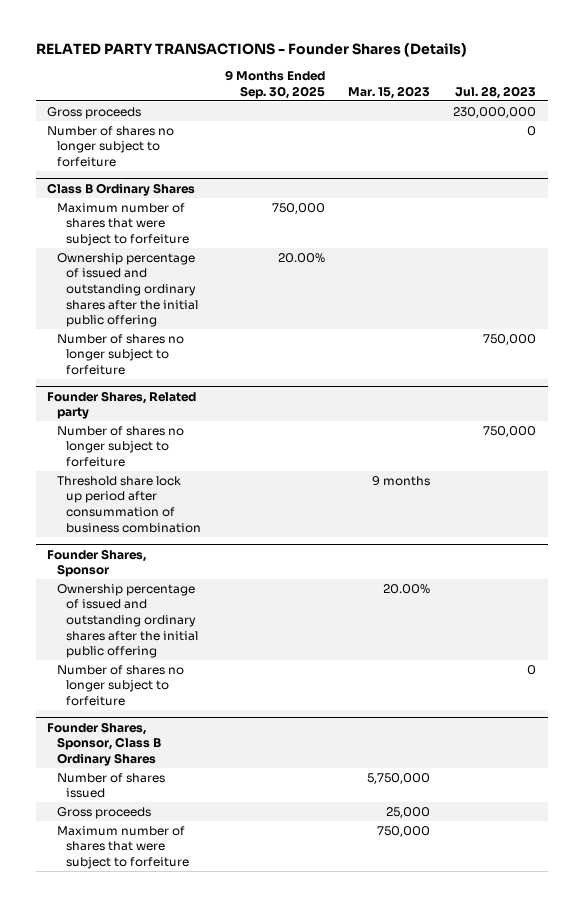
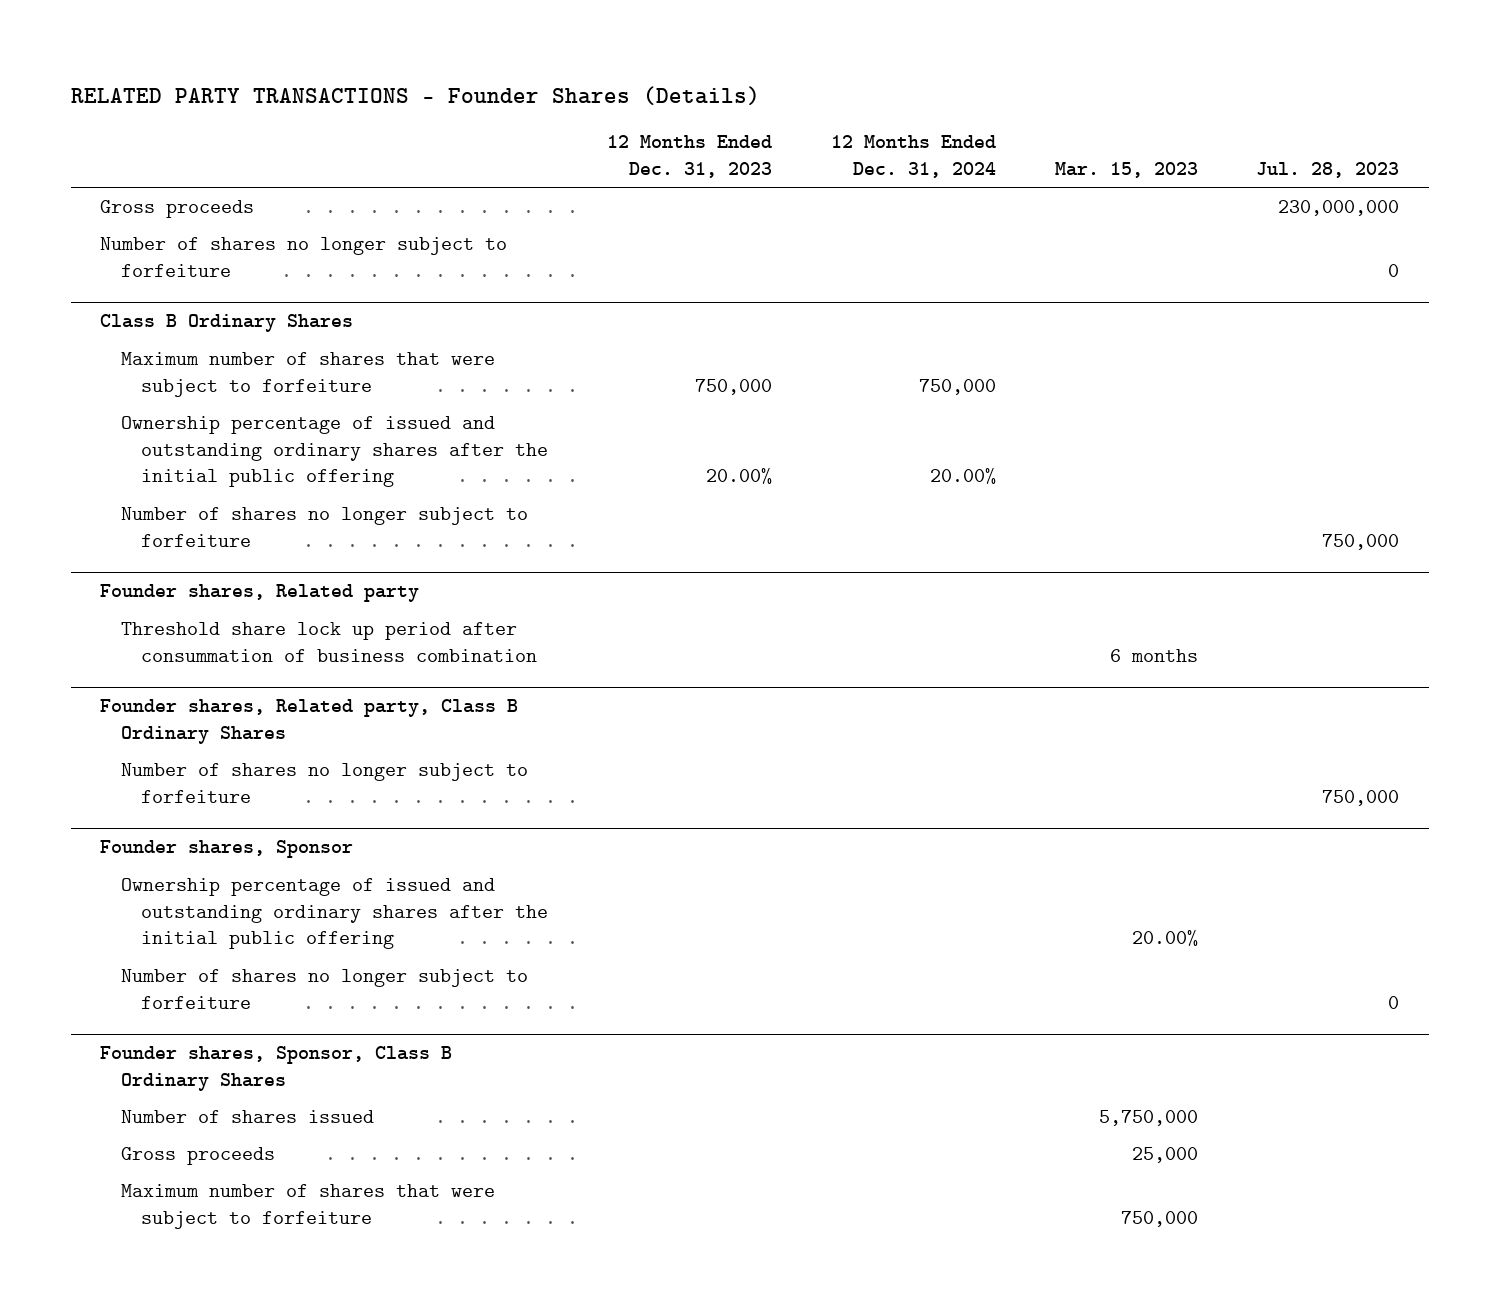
[224,70,325,99] 9 Months Ended Sep. 30, 2025 -> none
none -> [607,135,773,178] 12 Months Ended Dec. 31, 2023
none -> [830,135,996,178] 12 Months Ended Dec. 31, 2024
[56,425,184,468] Number of shares no longer subject to forfeiture -> none
[47,390,197,420] Founder Shares, Related party -> [100,584,420,603] Founder shares, Related party
[371,475,430,486] 9 months -> [1109,648,1198,662] 6 months
none -> [100,699,519,744] Founder shares, Related party, Class B Ordinary Shares
none -> [120,763,528,803] Number of shares no longer subject to forfeiture
[47,548,147,578] Founder Shares, Sponsor -> [100,840,354,859] Founder shares, Sponsor
[47,721,161,766] Founder Shares, Sponsor, Class B Ordinary Shares -> [100,1046,453,1091] Founder shares, Sponsor, Class B Ordinary Shares

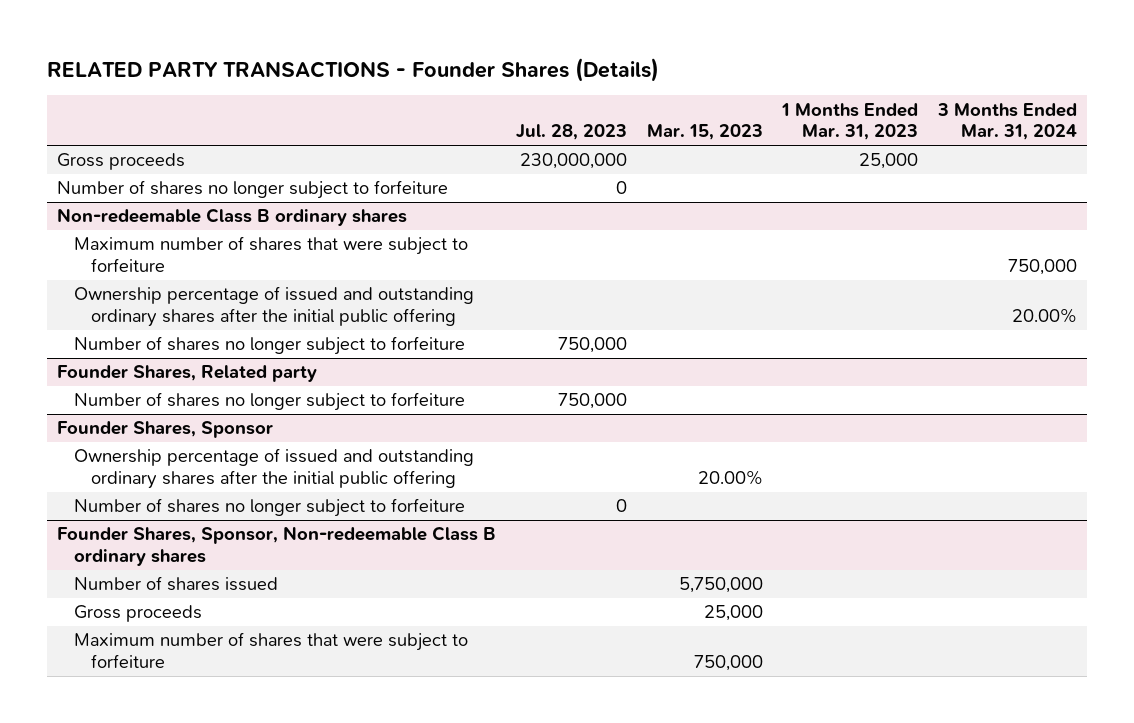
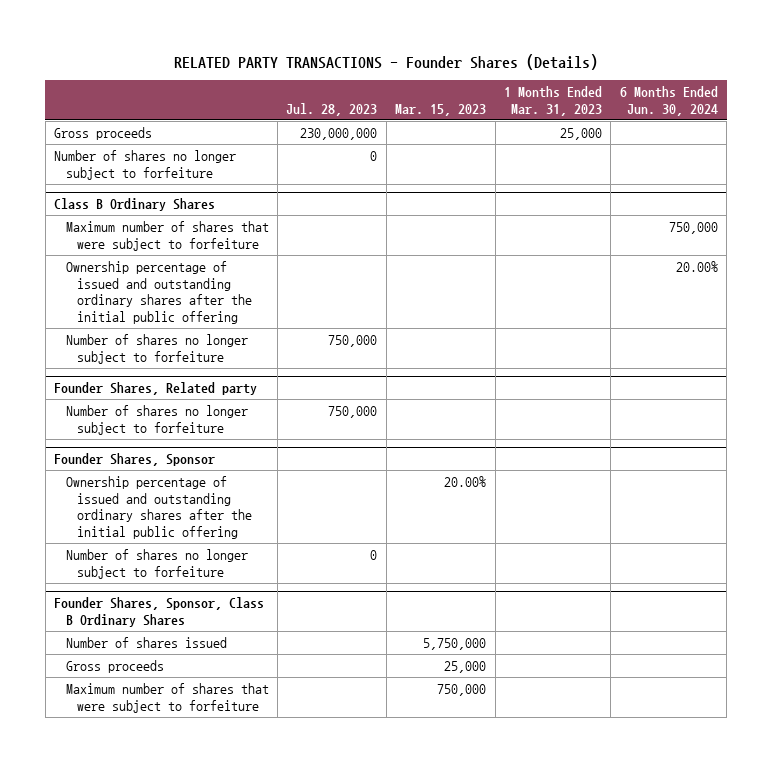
[936,102,1077,141] 3 Months Ended Mar. 31, 2024 -> none
none -> [619,86,718,116] 6 Months Ended Jun. 30, 2024
[57,208,408,227] Non-redeemable Class B ordinary shares -> [53,198,215,212] Class B Ordinary Shares
[57,526,497,567] Founder Shares, Sponsor, Non-redeemable Class B ordinary shares -> [53,597,264,627] Founder Shares, Sponsor, Class B Ordinary Shares

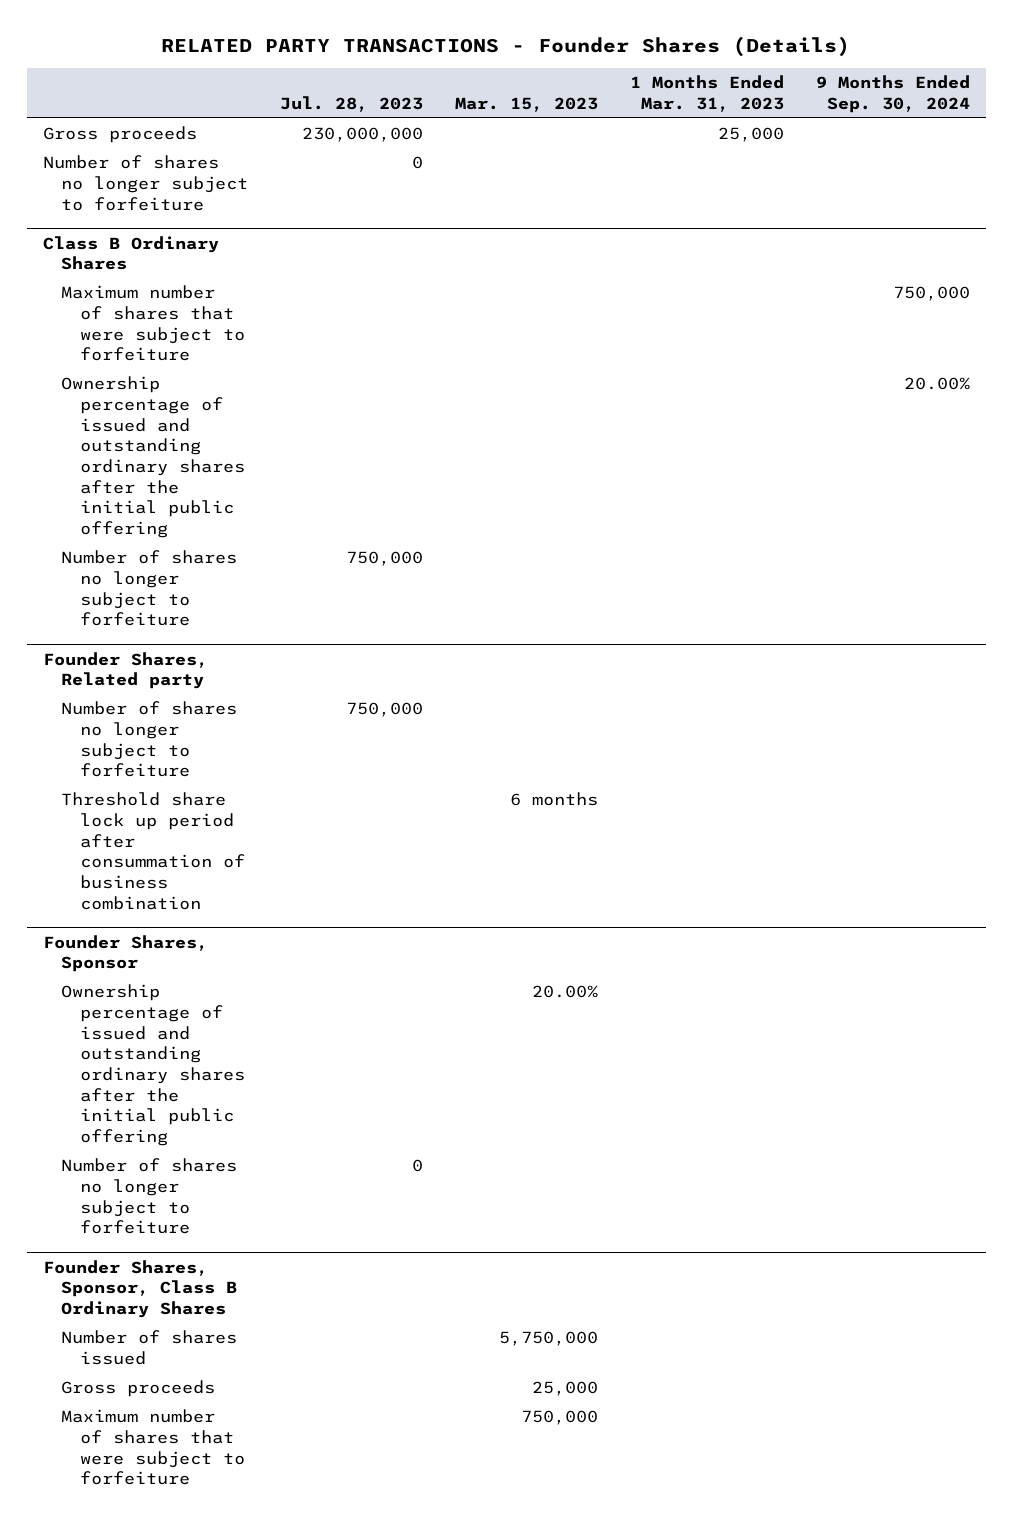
[619,86,718,116] 6 Months Ended Jun. 30, 2024 -> none
none -> [815,75,970,113] 9 Months Ended Sep. 30, 2024
none -> [61,792,245,910] Threshold share lock up period after consummation of business combination

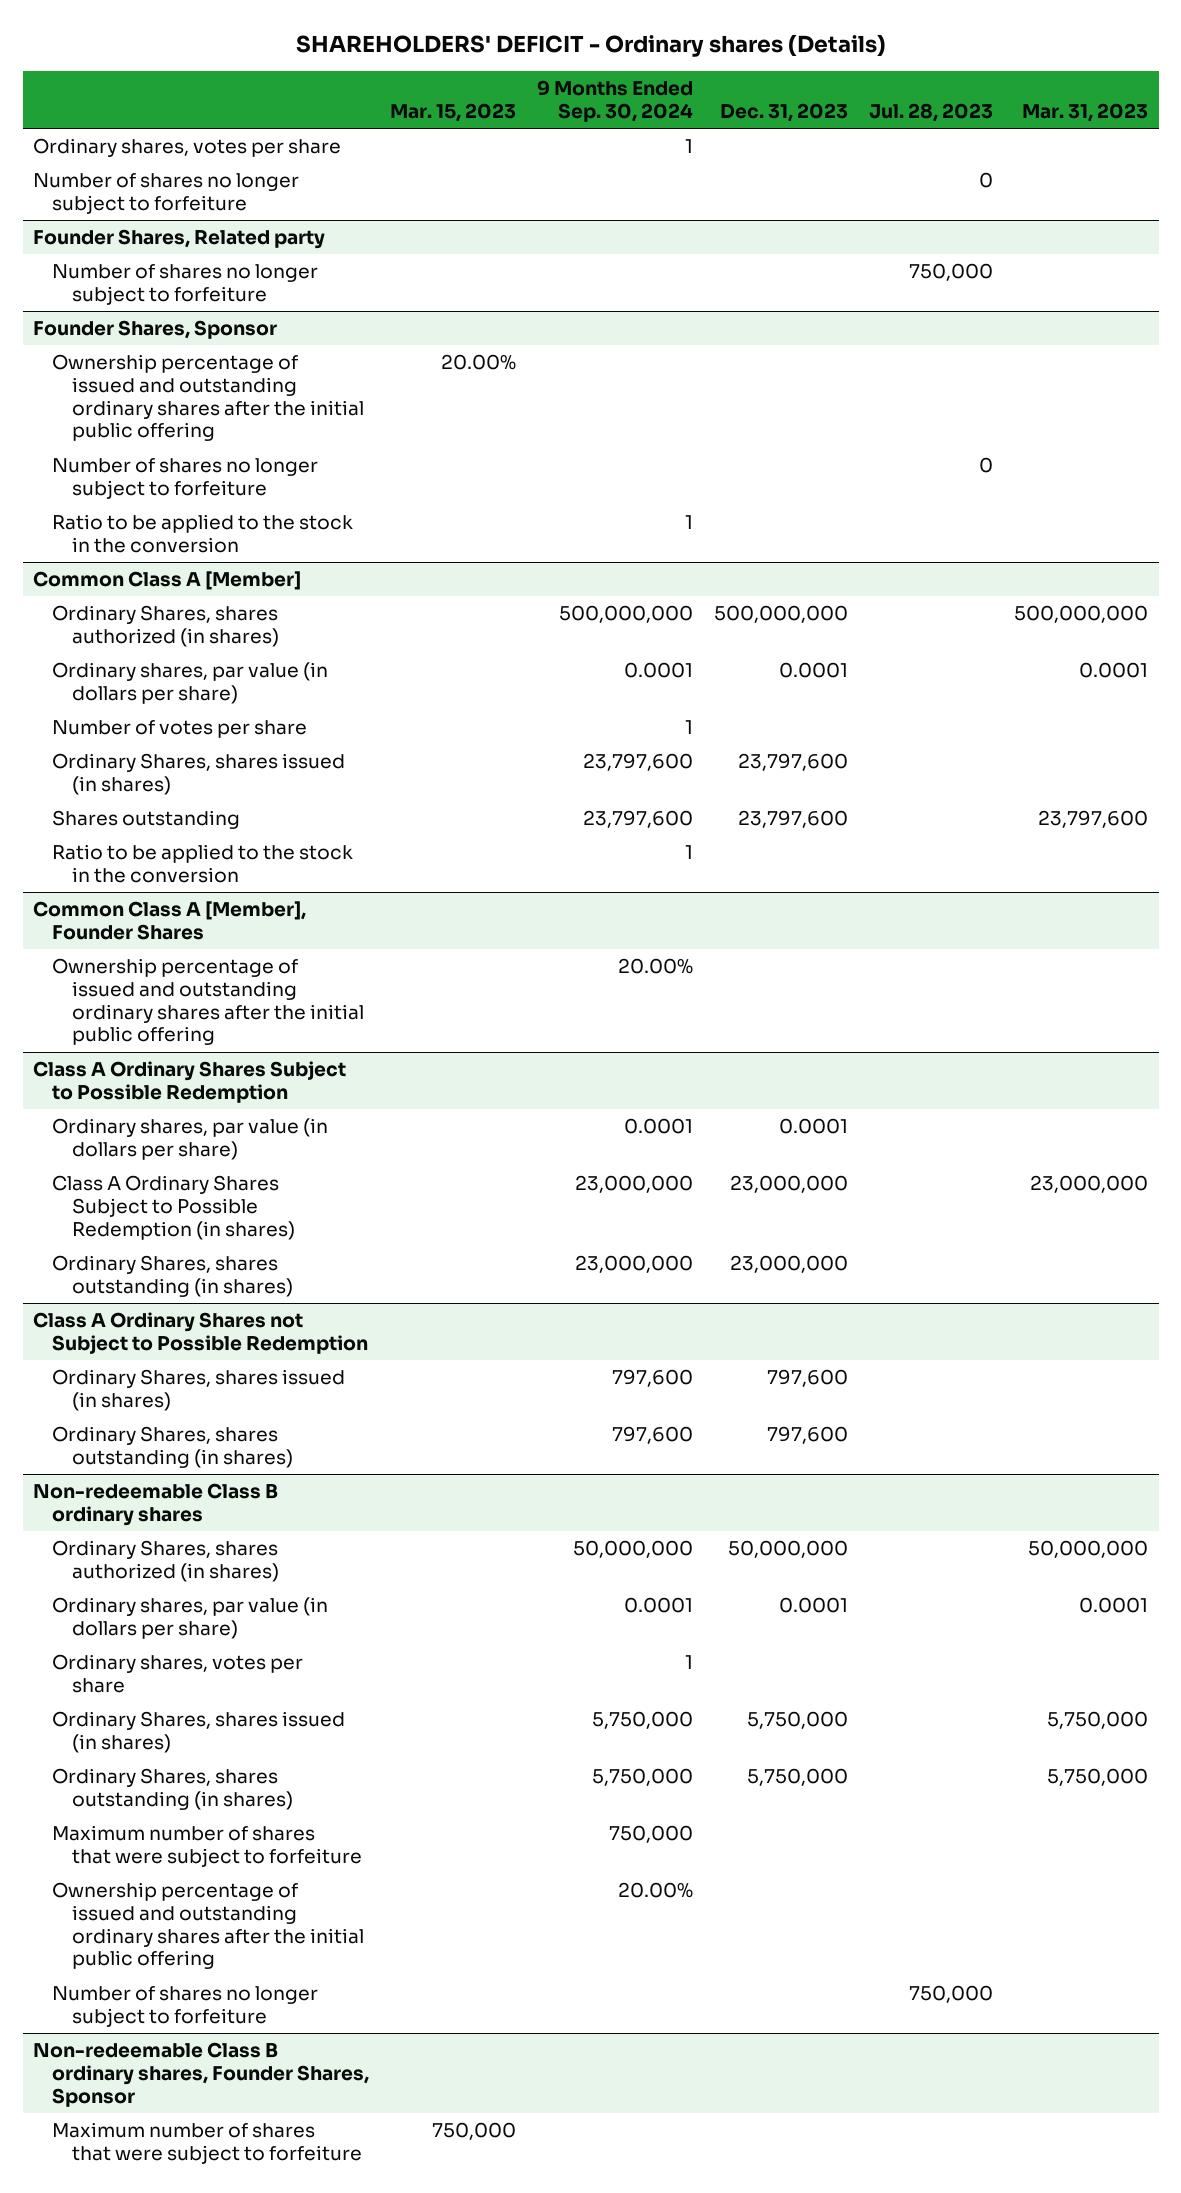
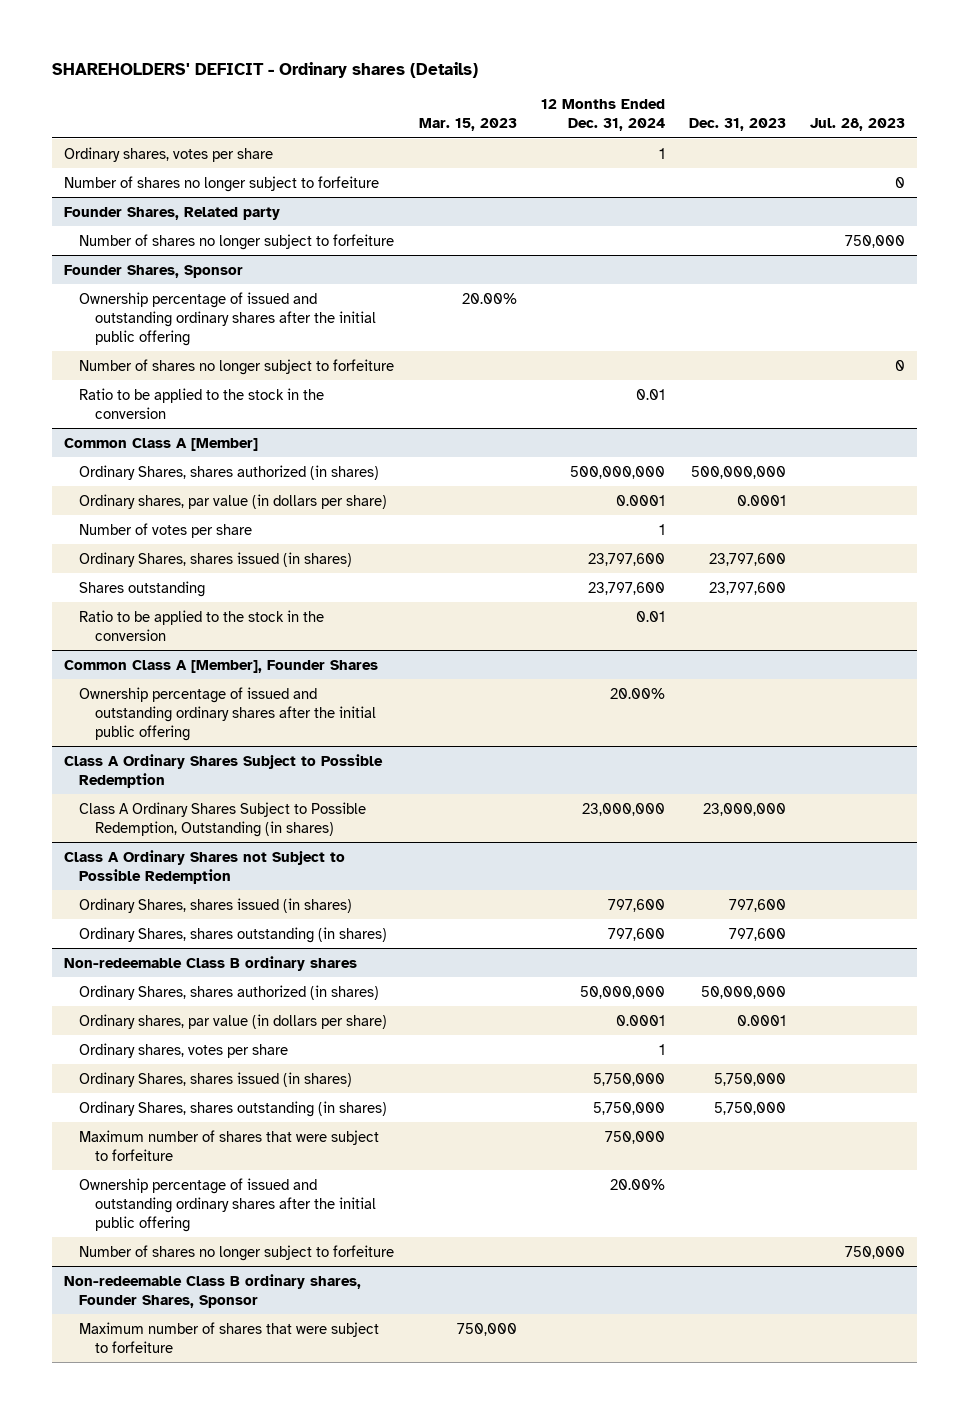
[537,80,694,122] 9 Months Ended Sep. 30, 2024 -> none
[1022,102,1149,122] Mar. 31, 2023 -> none
none -> [540,99,665,132] 12 Months Ended Dec. 31, 2024
[52,1118,329,1160] Ordinary shares, par value (in dollars per share) -> none
[52,1255,293,1297] Ordinary Shares, shares outstanding (in shares) -> none
[52,1175,295,1240] Class A Ordinary Shares Subject to Possible Redemption (in shares) -> [79,801,367,837] Class A Ordinary Shares Subject to Possible Redemption, Outstanding (in shares)

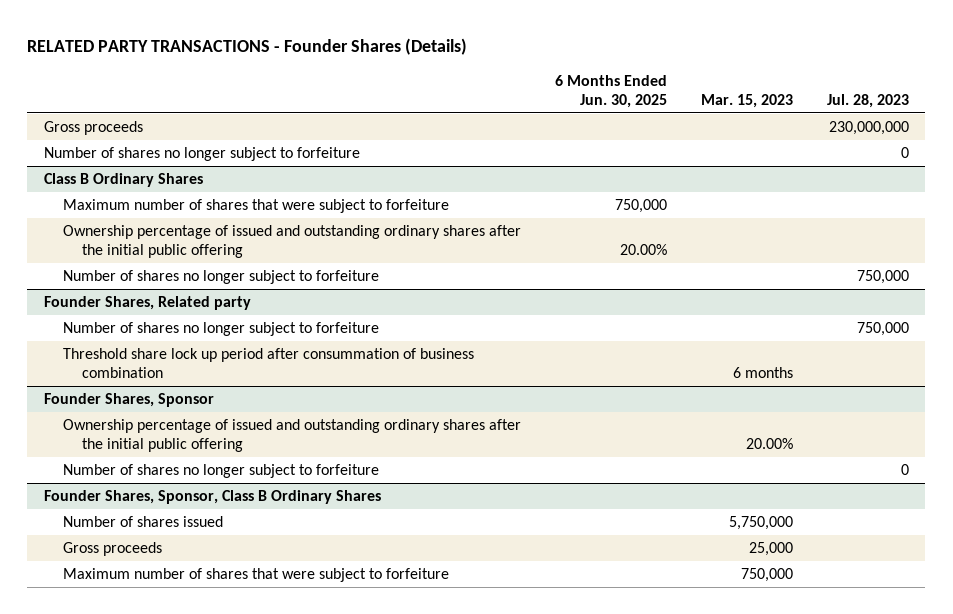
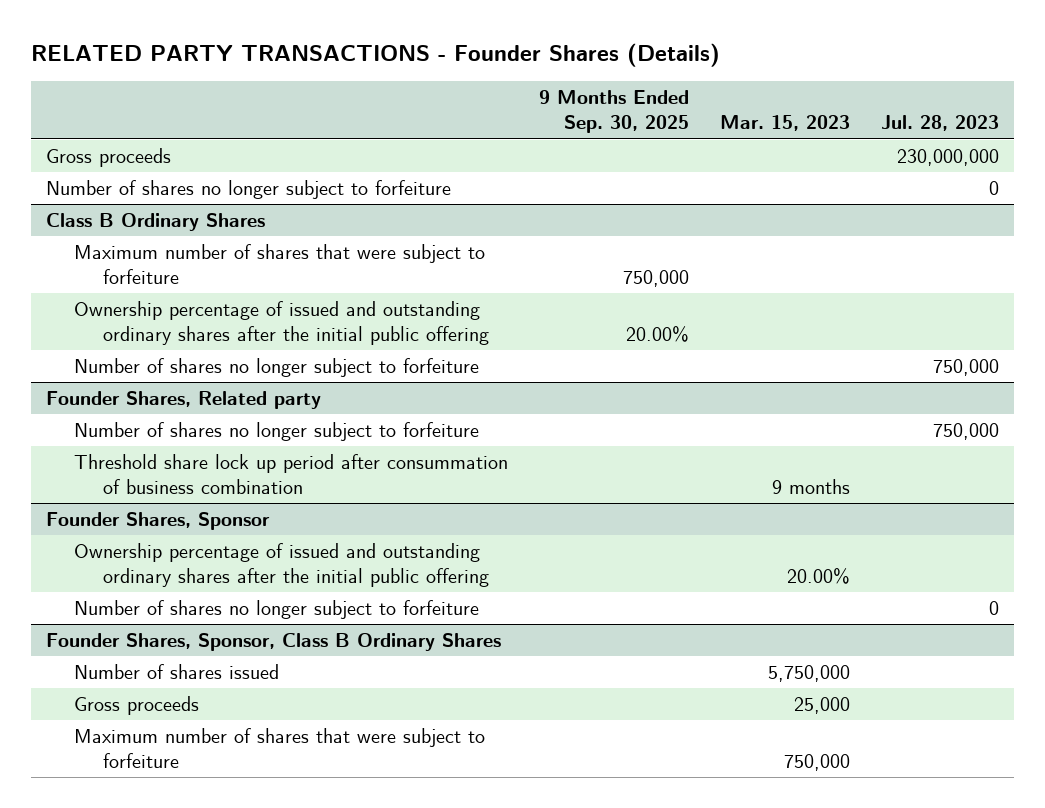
[555,74,668,108] 6 Months Ended Jun. 30, 2025 -> none
none -> [539,90,690,134] 9 Months Ended Sep. 30, 2025
[732,367,793,379] 6 months -> [771,479,850,495] 9 months

